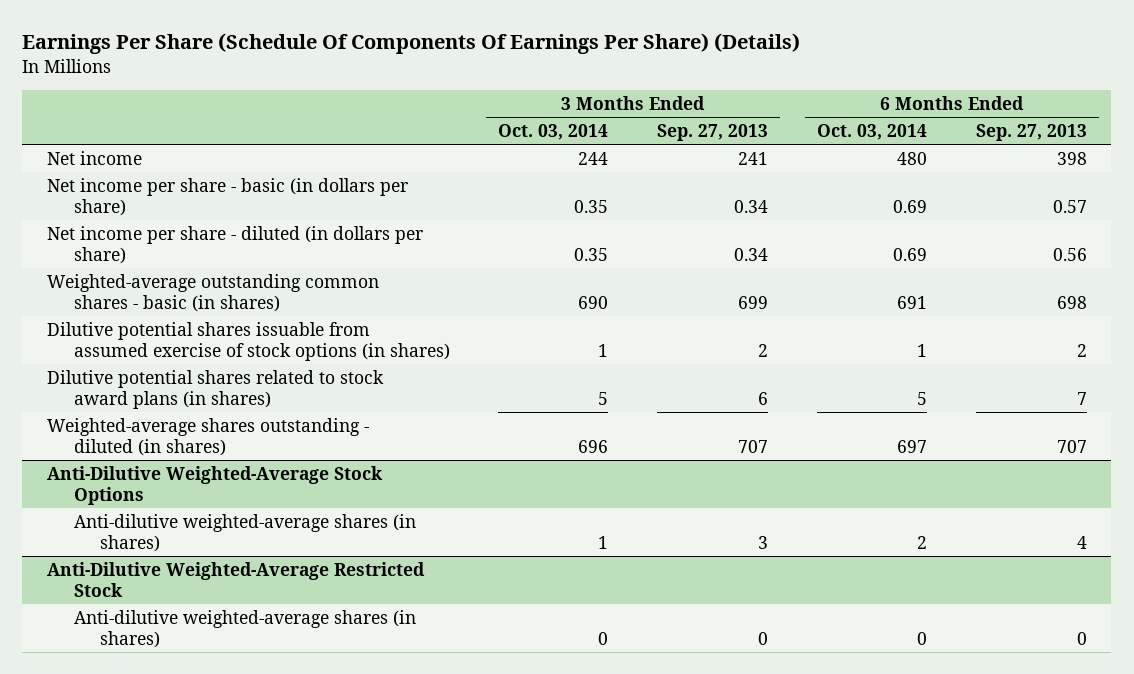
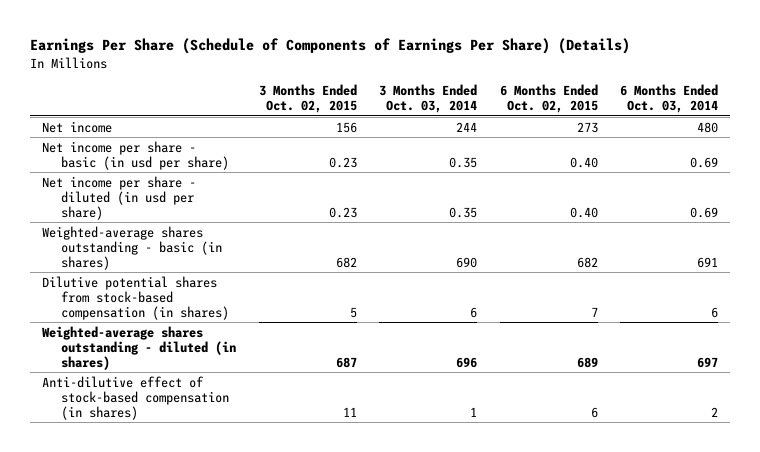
[22,33,801,55] Earnings Per Share (Schedule Of Components Of Earnings Per Share) (Details) -> [30,38,631,55] Earnings Per Share (Schedule of Components of Earnings Per Share) (Details)
[657,123,769,141] Sep. 27, 2013 -> none
[975,123,1087,141] Sep. 27, 2013 -> none
none -> [258,84,357,114] 3 Months Ended Oct. 02, 2015
none -> [499,84,598,114] 6 Months Ended Oct. 02, 2015
[46,321,450,362] Dilutive potential shares issuable from assumed exercise of stock options (in shares) -> none
[46,369,384,410] Dilutive potential shares related to stock award plans (in shares) -> none
[46,177,408,217] Net income per share - basic (in dollars per share) -> [41,140,229,170] Net income per share - basic (in usd per share)
[46,225,423,265] Net income per share - diluted (in dollars per share) -> [41,175,196,220] Net income per share - diluted (in usd per share)
[46,273,379,313] Weighted-average outstanding common shares - basic (in shares) -> [41,225,222,270] Weighted-average shares outstanding - basic (in shares)
none -> [41,275,229,320] Dilutive potential shares from stock-based compensation (in shares)
[46,465,383,506] Anti-Dilutive Weighted-Average Stock Options -> none
[46,561,425,598] Anti-Dilutive Weighted-Average Restricted Stock -> none
[73,609,416,649] Anti-dilutive weighted-average shares (in shares) -> none
[73,513,416,553] Anti-dilutive weighted-average shares (in shares) -> [41,375,229,420] Anti-dilutive effect of stock-based compensation (in shares)

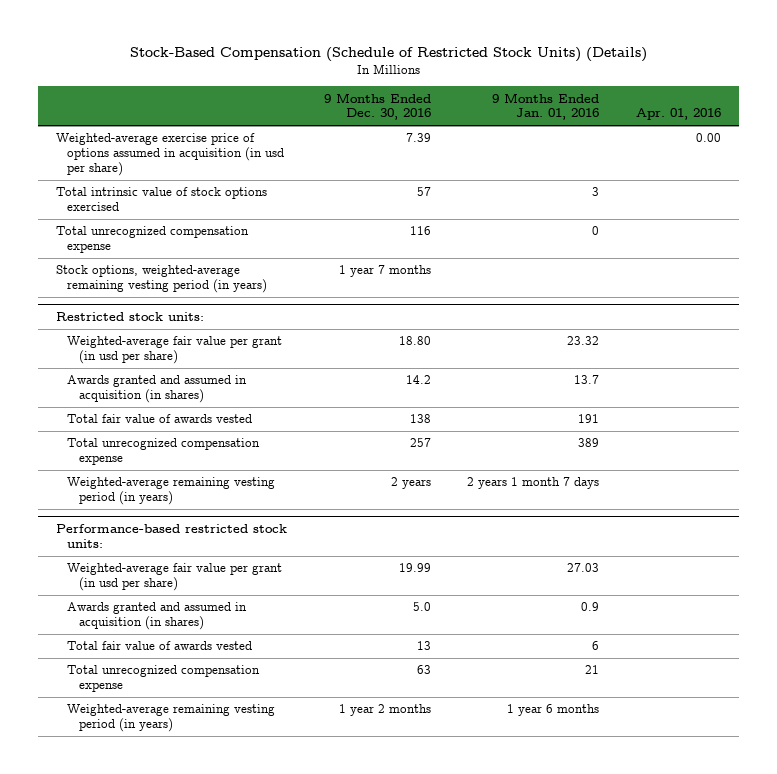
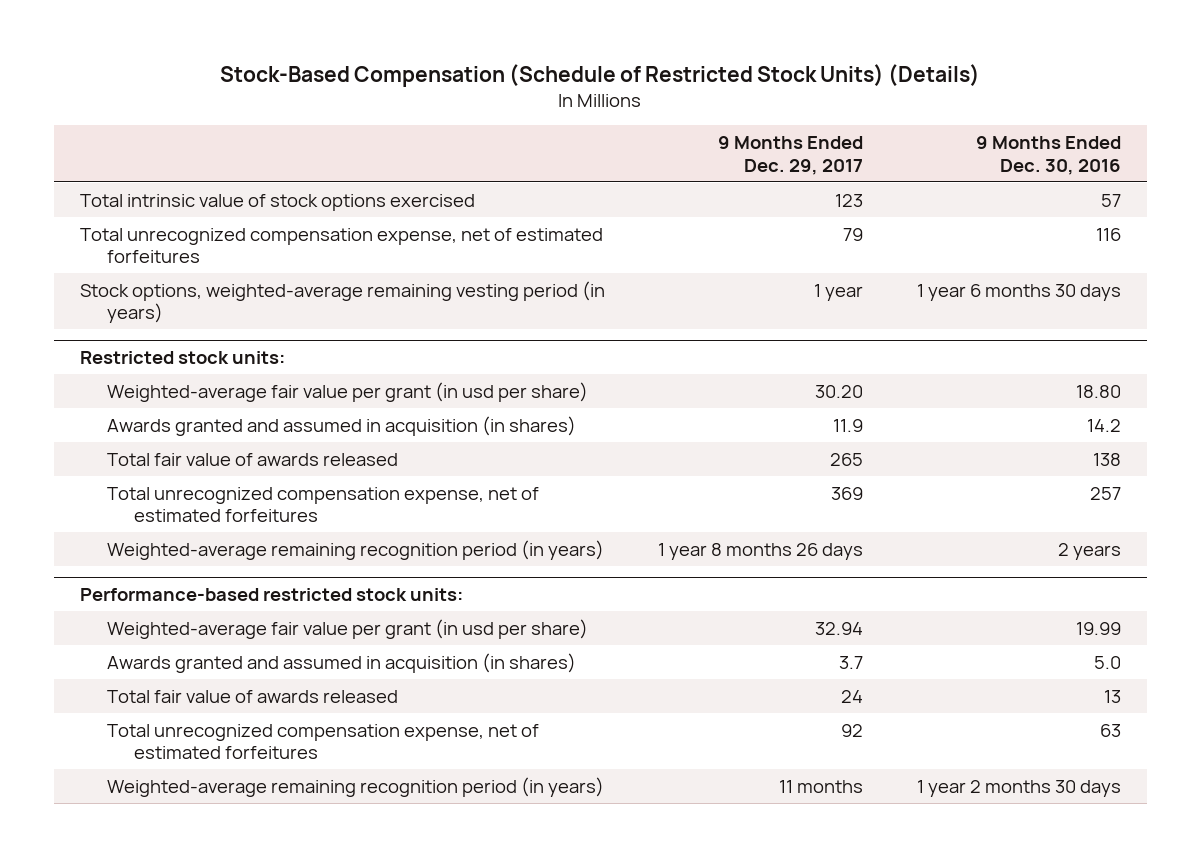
[492,92,600,121] 9 Months Ended Jan. 01, 2016 -> none
[635,108,721,121] Apr. 01, 2016 -> none
none -> [718,135,864,175] 9 Months Ended Dec. 29, 2017
[56,133,285,177] Weighted-average exercise price of options assumed in acquisition (in usd per share) -> none
[56,226,250,254] Total unrecognized compensation expense -> [80,227,604,264] Total unrecognized compensation expense, net of estimated forfeitures
[338,265,431,278] 1 year 7 months -> [916,283,1121,301] 1 year 6 months 30 days
[67,414,253,424] Total fair value of awards vested -> [106,452,398,466] Total fair value of awards released
[67,438,261,466] Total unrecognized compensation expense -> [106,486,539,523] Total unrecognized compensation expense, net of estimated forfeitures
[67,477,276,506] Weighted-average remaining vesting period (in years) -> [106,539,604,560] Weighted-average remaining recognition period (in years)
[67,641,253,651] Total fair value of awards vested -> [106,689,398,703] Total fair value of awards released
[67,665,261,693] Total unrecognized compensation expense -> [106,723,539,760] Total unrecognized compensation expense, net of estimated forfeitures
[67,704,276,733] Weighted-average remaining vesting period (in years) -> [106,776,604,797] Weighted-average remaining recognition period (in years)
[338,704,431,717] 1 year 2 months -> [916,779,1121,797] 1 year 2 months 30 days

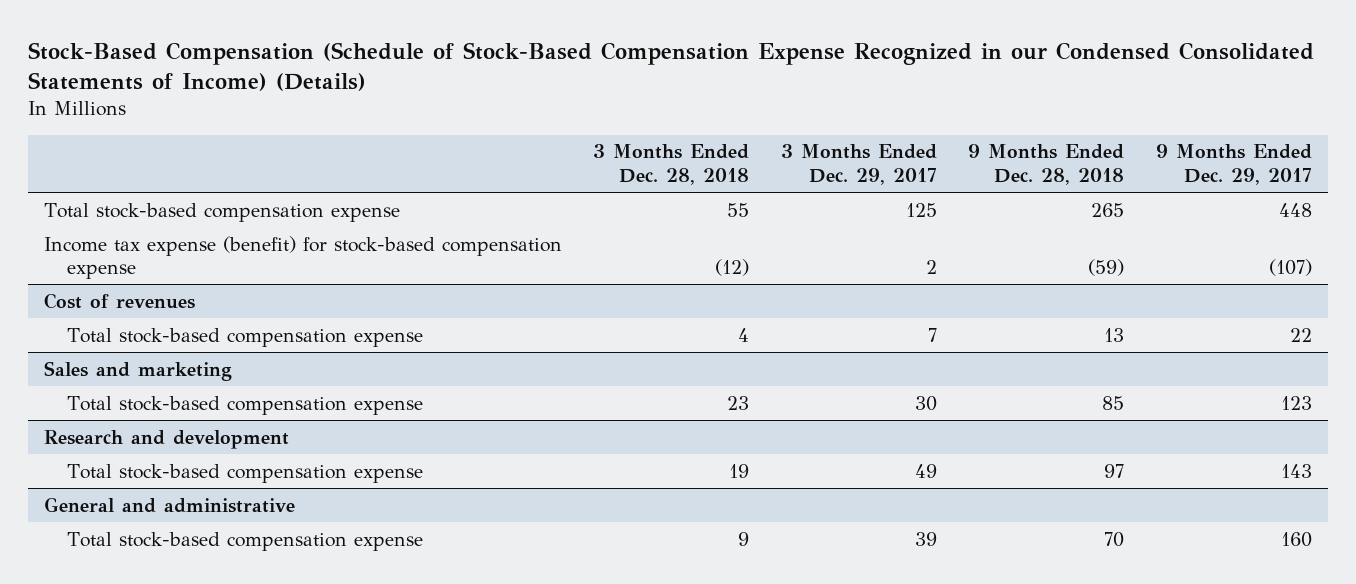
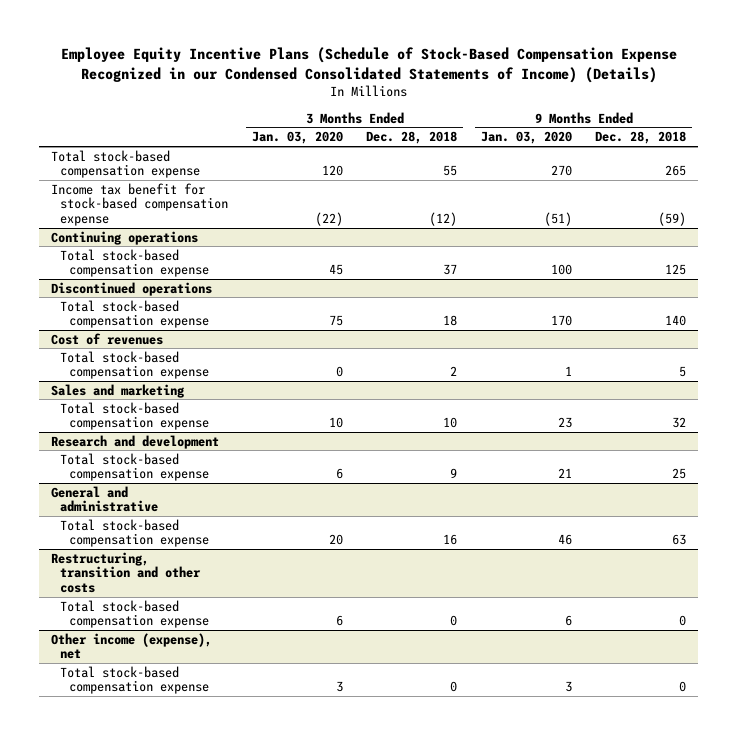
[28,41,1315,91] Stock-Based Compensation (Schedule of Stock-Based Compensation Expense Recognized in our Condensed Consolidated Statements of Income) (Details) -> [60,47,677,84] Employee Equity Incentive Plans (Schedule of Stock-Based Compensation Expense Recognized in our Condensed Consolidated Statements of Income) (Details)
[780,144,937,186] 3 Months Ended Dec. 29, 2017 -> none
[1155,144,1312,186] 9 Months Ended Dec. 29, 2017 -> none
none -> [251,131,343,145] Jan. 03, 2020
none -> [480,131,572,145] Jan. 03, 2020
[43,235,562,280] Income tax expense (benefit) for stock-based compensation expense -> [51,182,229,227] Income tax benefit for stock-based compensation expense
none -> [51,230,199,245] Continuing operations
none -> [60,248,210,278] Total stock-based compensation expense
none -> [51,281,213,296] Discontinued operations
none -> [60,299,210,329] Total stock-based compensation expense
[738,327,750,342] 4 -> [450,366,458,377] 2
[1104,327,1125,342] 13 -> [679,366,687,378] 5
[727,395,750,410] 23 -> [443,417,458,429] 10
[1102,395,1125,410] 85 -> [672,417,687,429] 32
[729,463,750,478] 19 -> [450,468,458,479] 9
[1104,463,1125,478] 97 -> [672,468,687,480] 25
[738,531,750,546] 9 -> [443,534,458,546] 16
[1104,531,1125,547] 70 -> [672,534,687,546] 63
none -> [51,551,202,594] Restructuring, transition and other costs
none -> [60,599,210,629] Total stock-based compensation expense
none -> [51,632,213,660] Other income (expense), net
none -> [60,665,210,695] Total stock-based compensation expense

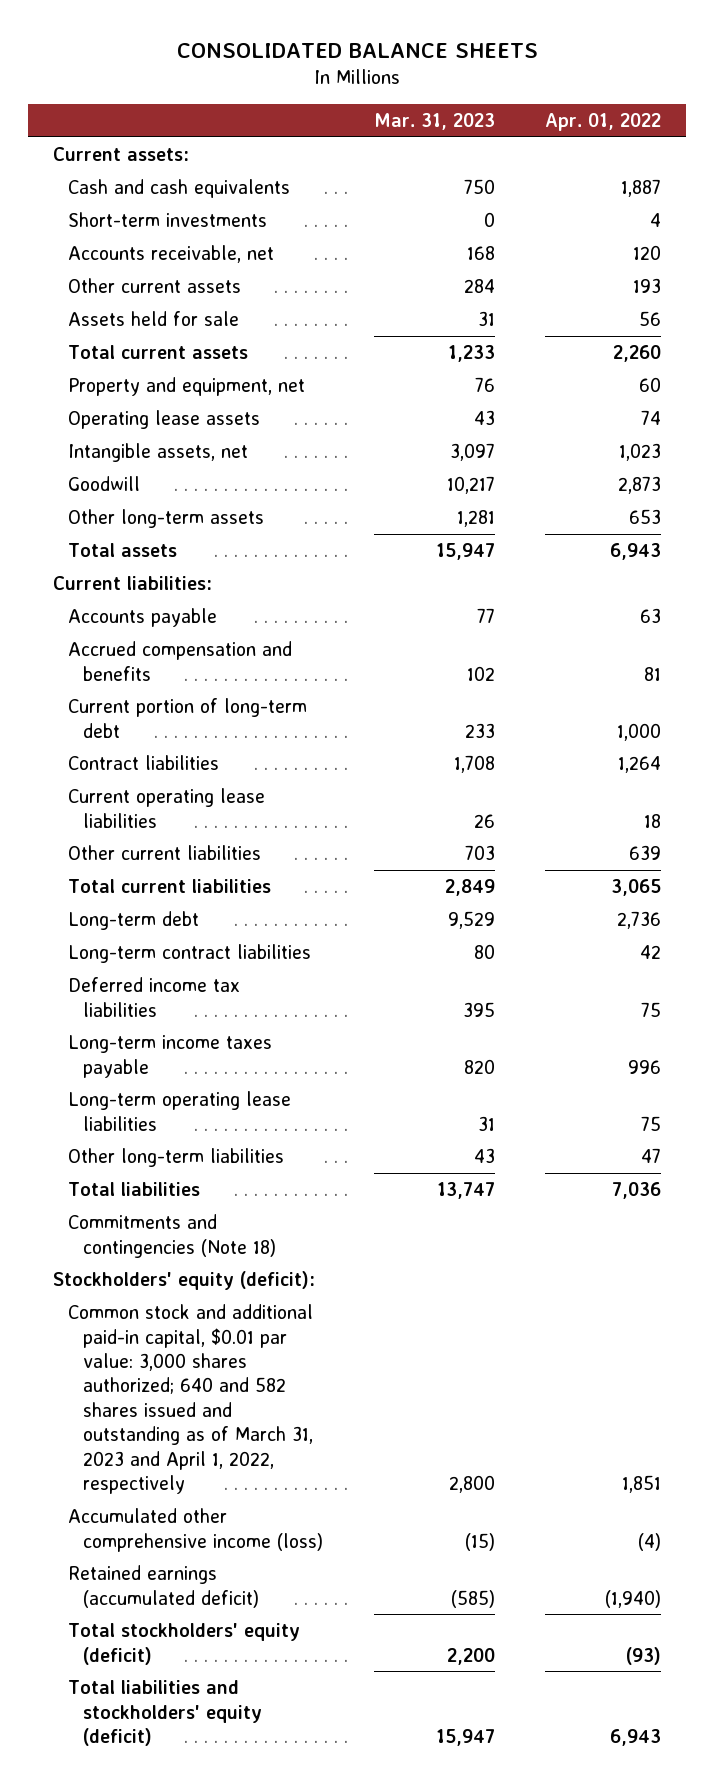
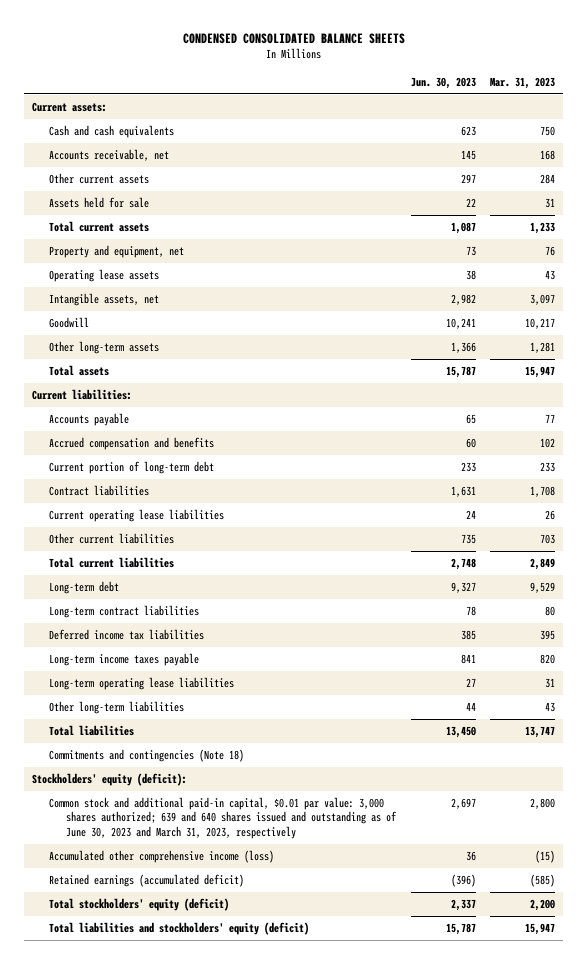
[177,43,539,59] CONSOLIDATED BALANCE SHEETS -> [182,32,405,44] CONDENSED CONSOLIDATED BALANCE SHEETS
[544,112,661,131] Apr. 01, 2022 -> none
none -> [410,76,476,89] Jun. 30, 2023
[68,212,268,228] Short-term investments -> none
[68,1304,314,1494] Common stock and additional paid-in capital, $0.01 par value: 3,000 shares authorized; 640 and 582 shares issued and outstanding as of March 31, 2023 and April 1, 2022, respectively -> [49,796,398,839] Common stock and additional paid-in capital, $0.01 par value: 3,000 shares authorized; 639 and 640 shares issued and outstanding as of June 30, 2023 and March 31, 2023, respectively

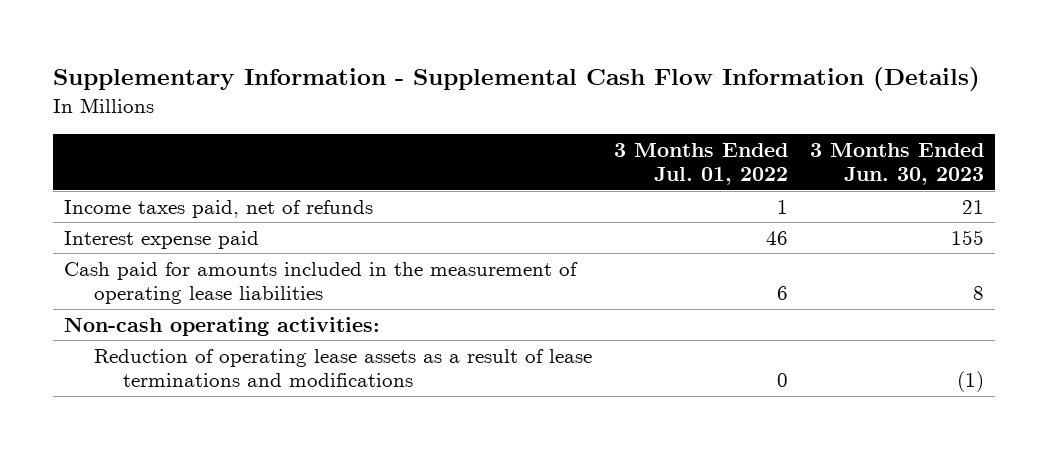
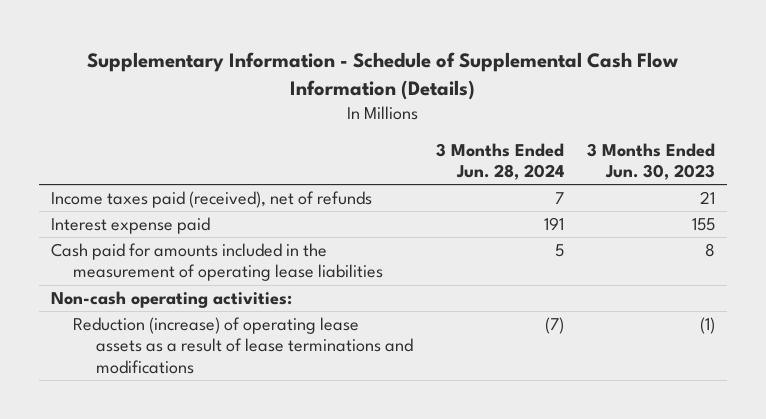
[52,67,980,92] Supplementary Information - Supplemental Cash Flow Information (Details) -> [86,51,678,100] Supplementary Information - Schedule of Supplemental Cash Flow Information (Details)
[613,142,788,186] 3 Months Ended Jul. 01, 2022 -> none
none -> [435,142,564,181] 3 Months Ended Jun. 28, 2024
[63,199,373,218] Income taxes paid, net of refunds -> [50,190,372,208] Income taxes paid (received), net of refunds
[93,348,592,388] Reduction of operating lease assets as a result of lease terminations and modifications -> [73,316,413,374] Reduction (increase) of operating lease assets as a result of lease terminations and modifications

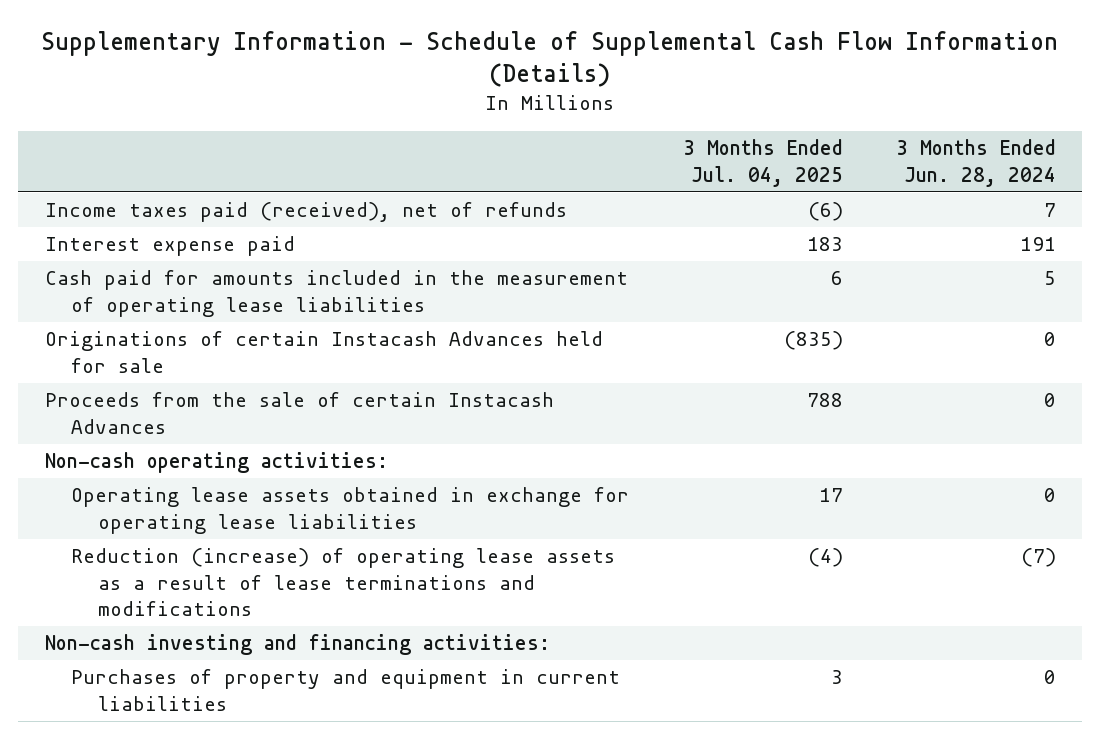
[586,142,715,181] 3 Months Ended Jun. 30, 2023 -> none
none -> [682,139,843,187] 3 Months Ended Jul. 04, 2025
none -> [44,331,603,373] Originations of certain Instacash Advances held for sale
none -> [44,392,554,434] Proceeds from the sale of certain Instacash Advances
none -> [71,487,630,534] Operating lease assets obtained in exchange for operating lease liabilities
none -> [44,634,550,656] Non-cash investing and financing activities:
none -> [71,669,621,711] Purchases of property and equipment in current liabilities

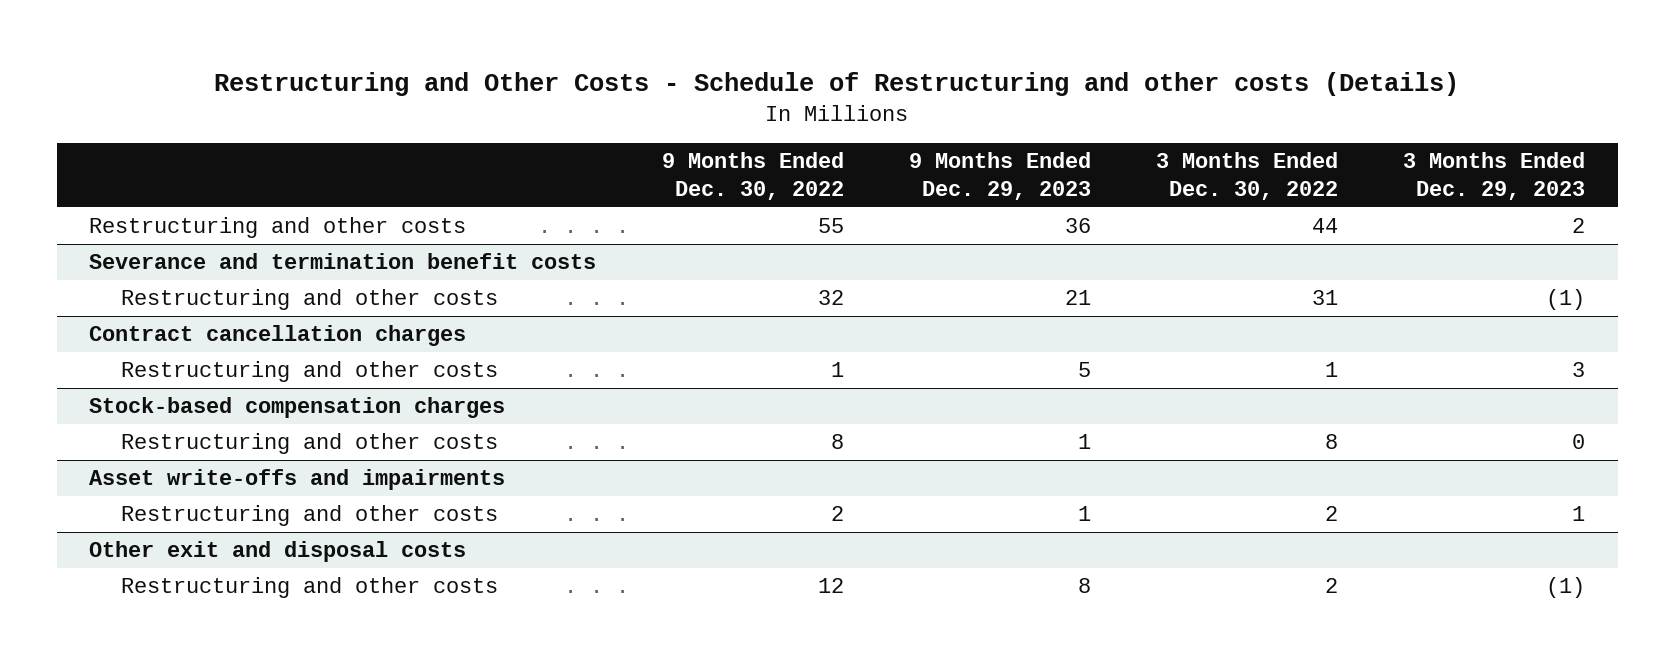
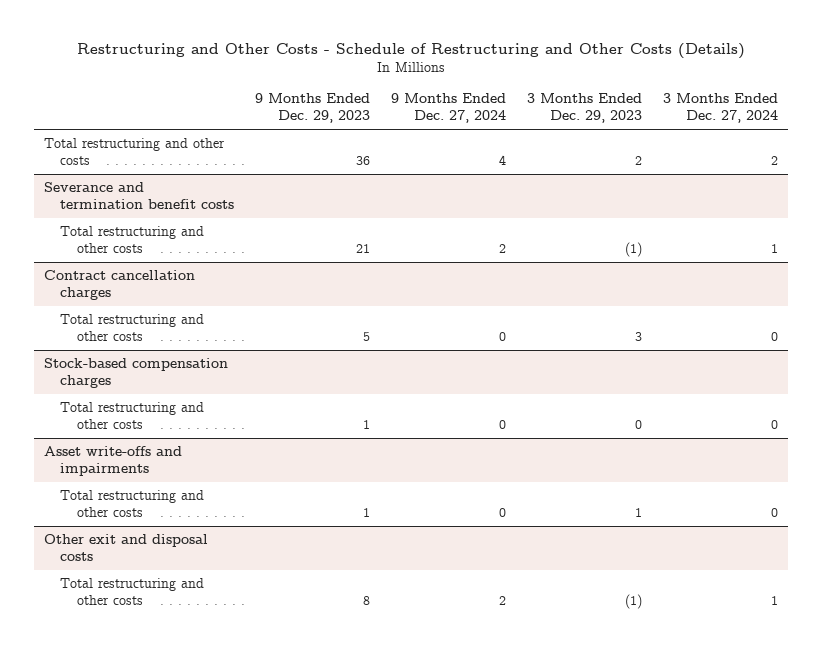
[214,71,1460,96] Restructuring and Other Costs - Schedule of Restructuring and other costs (Details) -> [76,43,745,60] Restructuring and Other Costs - Schedule of Restructuring and Other Costs (Details)
[661,152,844,200] 9 Months Ended Dec. 30, 2022 -> none
[1156,152,1339,200] 3 Months Ended Dec. 30, 2022 -> none
none -> [390,93,506,124] 9 Months Ended Dec. 27, 2024
none -> [662,93,778,124] 3 Months Ended Dec. 27, 2024
[89,217,467,239] Restructuring and other costs -> [43,138,225,166] Total restructuring and other costs
[120,289,498,311] Restructuring and other costs -> [60,226,205,254] Total restructuring and other costs
[120,361,498,383] Restructuring and other costs -> [60,314,205,342] Total restructuring and other costs
[120,433,498,455] Restructuring and other costs -> [60,402,205,430] Total restructuring and other costs
[120,505,498,527] Restructuring and other costs -> [60,490,205,518] Total restructuring and other costs
[120,577,498,599] Restructuring and other costs -> [60,578,205,606] Total restructuring and other costs

